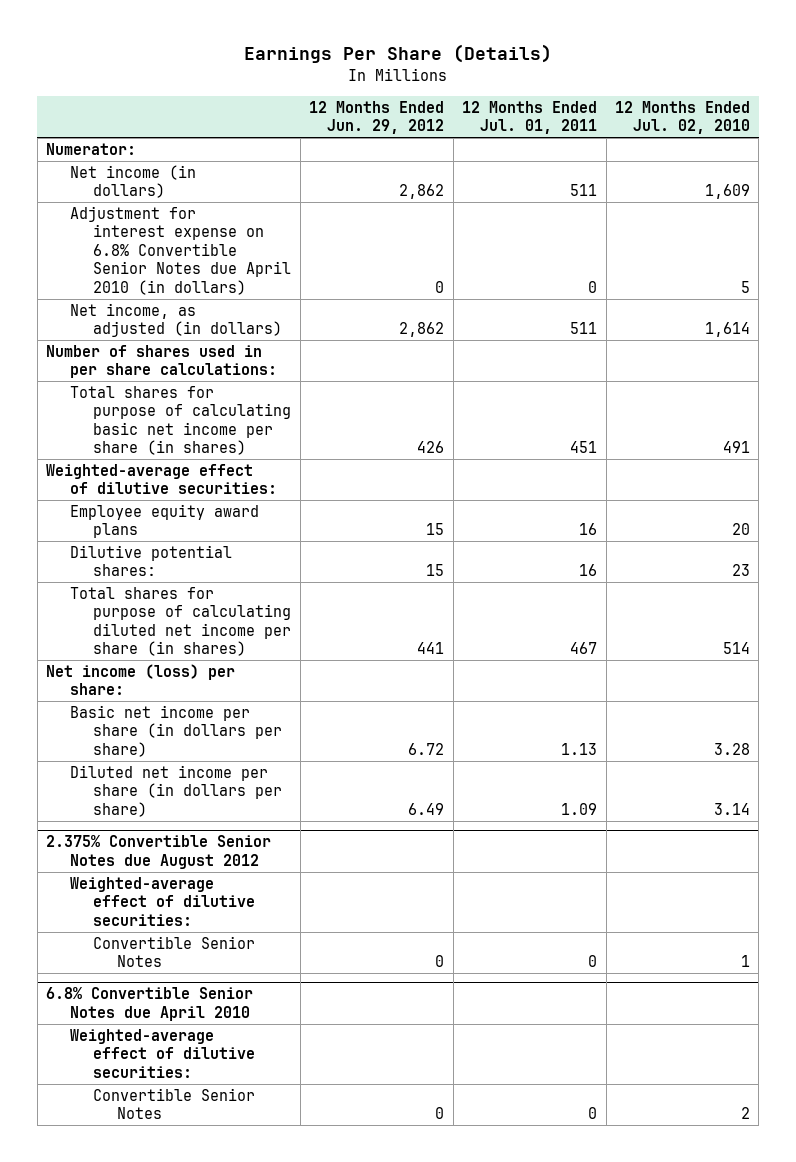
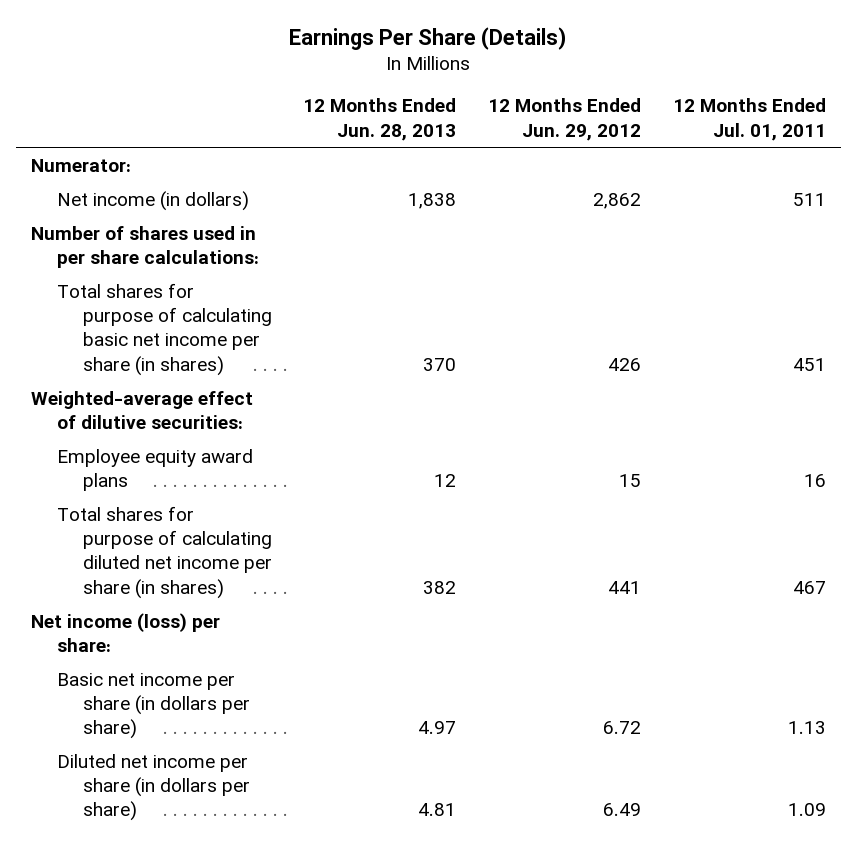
[615,100,751,135] 12 Months Ended Jul. 02, 2010 -> none
none -> [303,98,457,141] 12 Months Ended Jun. 28, 2013
[69,205,292,295] Adjustment for interest expense on 6.8% Convertible Senior Notes due April 2010 (in dollars) -> none
[69,302,283,338] Net income, as adjusted (in dollars) -> none
[69,544,232,577] Dilutive potential shares: -> none
[46,835,272,869] 2.375% Convertible Senior Notes due August 2012 -> none
[69,876,256,926] Weighted-average effect of dilutive securities: -> none
[93,935,256,968] Convertible Senior Notes -> none
[46,987,254,1021] 6.8% Convertible Senior Notes due April 2010 -> none
[69,1028,256,1078] Weighted-average effect of dilutive securities: -> none
[93,1087,256,1120] Convertible Senior Notes -> none

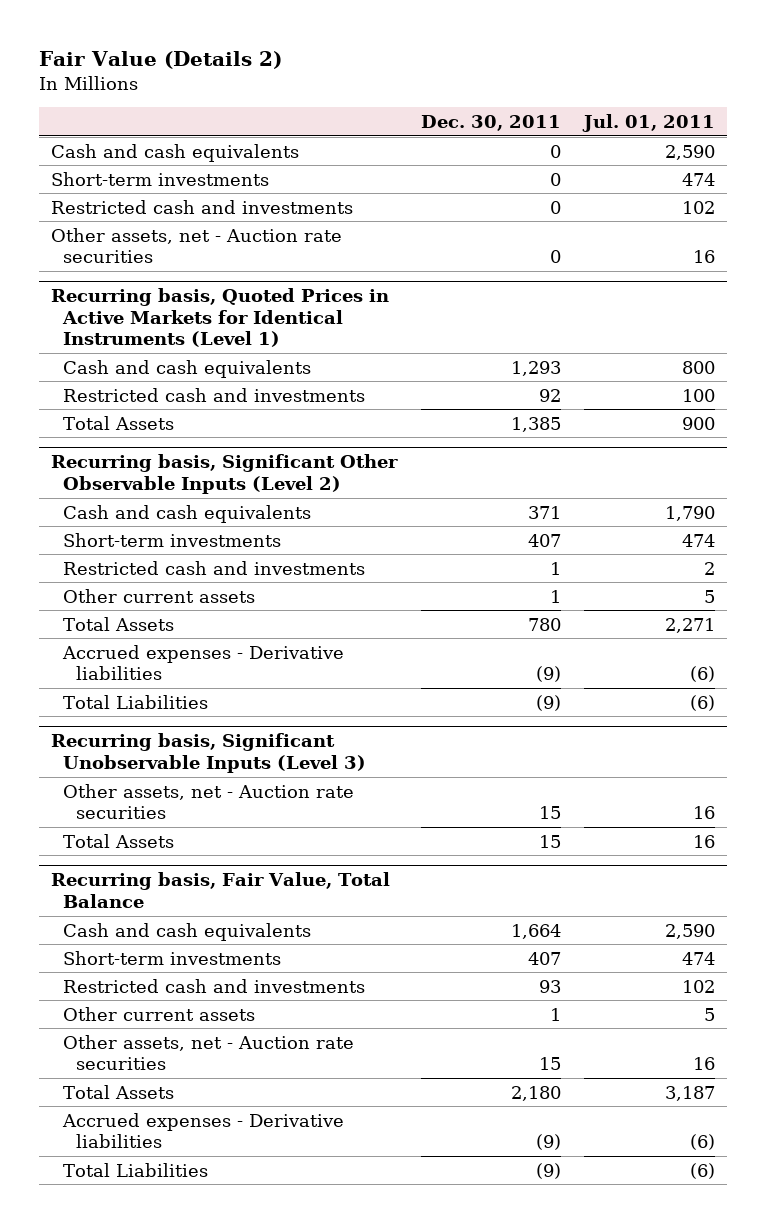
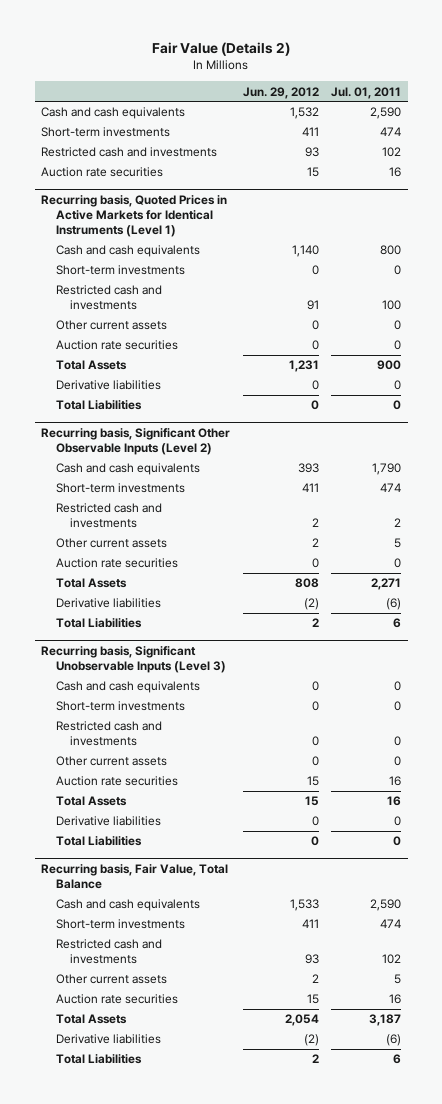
[420,114,561,131] Dec. 30, 2011 -> none
none -> [242,86,319,99] Jun. 29, 2012
[50,227,342,264] Other assets, net - Auction rate securities -> [40,167,163,178] Auction rate securities
none -> [55,265,185,276] Short-term investments
none -> [55,320,167,331] Other current assets
none -> [55,340,178,351] Auction rate securities
none -> [55,380,161,391] Derivative liabilities
none -> [55,400,142,411] Total Liabilities
none -> [55,558,178,569] Auction rate securities
[62,644,345,681] Accrued expenses - Derivative liabilities -> [55,598,161,609] Derivative liabilities
[690,694,716,711] (6) -> [393,618,402,629] 6
none -> [55,681,200,694] Cash and cash equivalents
none -> [55,701,185,712] Short-term investments
none -> [55,721,162,747] Restricted cash and investments
none -> [55,756,167,767] Other current assets
[63,783,355,820] Other assets, net - Auction rate securities -> [55,776,178,787] Auction rate securities
none -> [55,816,161,827] Derivative liabilities
none -> [55,836,142,847] Total Liabilities
[63,1034,355,1071] Other assets, net - Auction rate securities -> [55,994,178,1005] Auction rate securities
[62,1112,345,1149] Accrued expenses - Derivative liabilities -> [55,1034,161,1045] Derivative liabilities
[690,1162,716,1179] (6) -> [393,1054,402,1065] 6

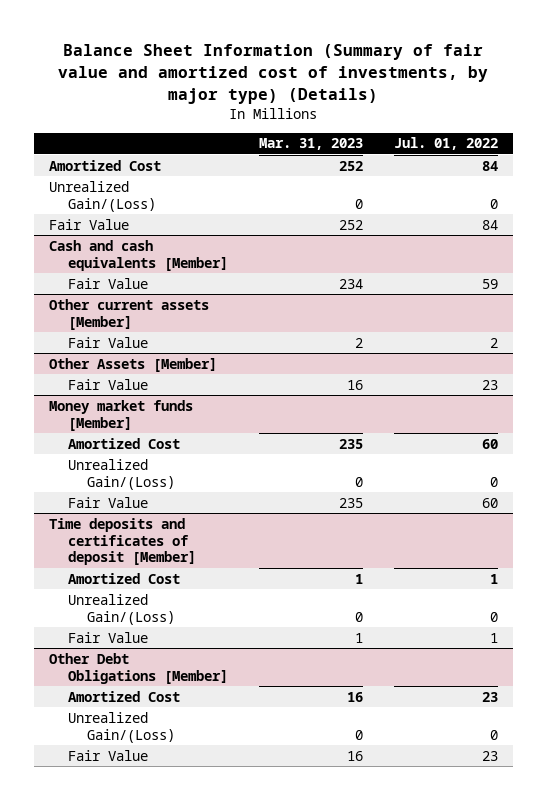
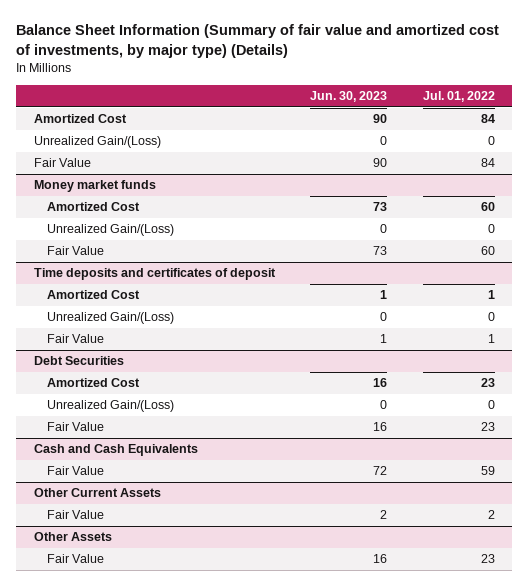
[258,138,363,151] Mar. 31, 2023 -> none
none -> [310,91,388,103] Jun. 30, 2023
[49,239,229,271] Cash and cash equivalents [Member] -> none
[68,277,149,289] Fair Value -> none
[49,298,210,330] Other current assets [Member] -> none
[68,336,149,348] Fair Value -> none
[49,357,218,372] Other Assets [Member] -> none
[68,378,149,390] Fair Value -> none
[49,399,194,431] Money market funds [Member] -> [33,180,156,193] Money market funds
[49,517,197,566] Time deposits and certificates of deposit [Member] -> [33,268,276,281] Time deposits and certificates of deposit
[49,652,229,684] Other Debt Obligations [Member] -> none
none -> [33,356,124,366] Debt Securities
none -> [33,444,198,457] Cash and Cash Equivalents
none -> [46,466,104,476] Fair Value
none -> [33,488,161,498] Other Current Assets
none -> [46,510,104,520] Fair Value
none -> [33,532,112,542] Other Assets
none -> [46,554,104,564] Fair Value

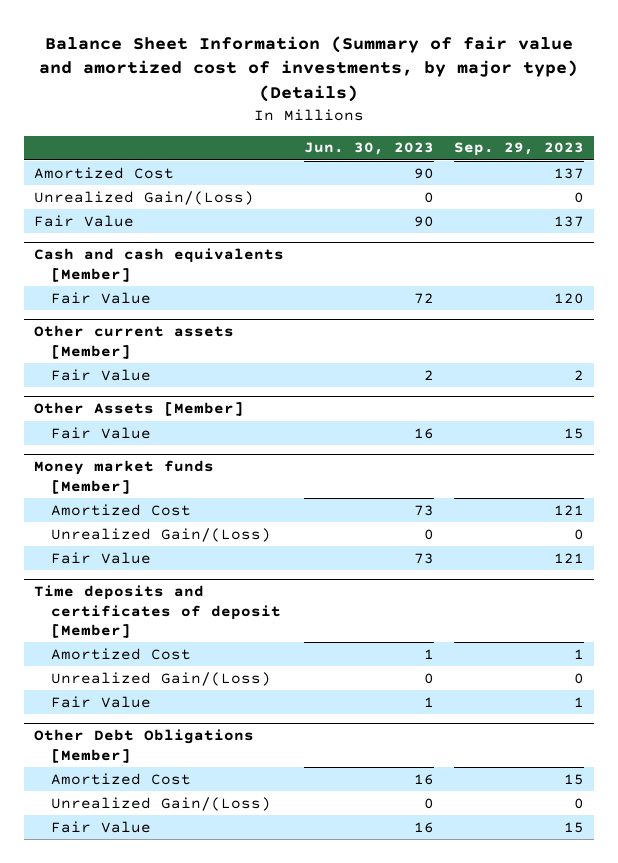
[422,91,495,103] Jul. 01, 2022 -> none
none -> [454,142,585,157] Sep. 29, 2023
none -> [33,248,284,282] Cash and cash equivalents [Member]
none -> [51,291,152,304] Fair Value
none -> [33,325,234,359] Other current assets [Member]
none -> [51,368,152,381] Fair Value
none -> [33,402,244,417] Other Assets [Member]
none -> [51,426,152,439] Fair Value
[33,180,156,193] Money market funds -> [33,460,214,494] Money market funds [Member]
[33,268,276,281] Time deposits and certificates of deposit -> [33,585,282,638] Time deposits and certificates of deposit [Member]
[33,356,124,366] Debt Securities -> none
none -> [33,729,254,763] Other Debt Obligations [Member]
[33,444,198,457] Cash and Cash Equivalents -> none
[46,466,104,476] Fair Value -> none
[33,488,161,498] Other Current Assets -> none
[46,510,104,520] Fair Value -> none
[33,532,112,542] Other Assets -> none
[46,554,104,564] Fair Value -> none

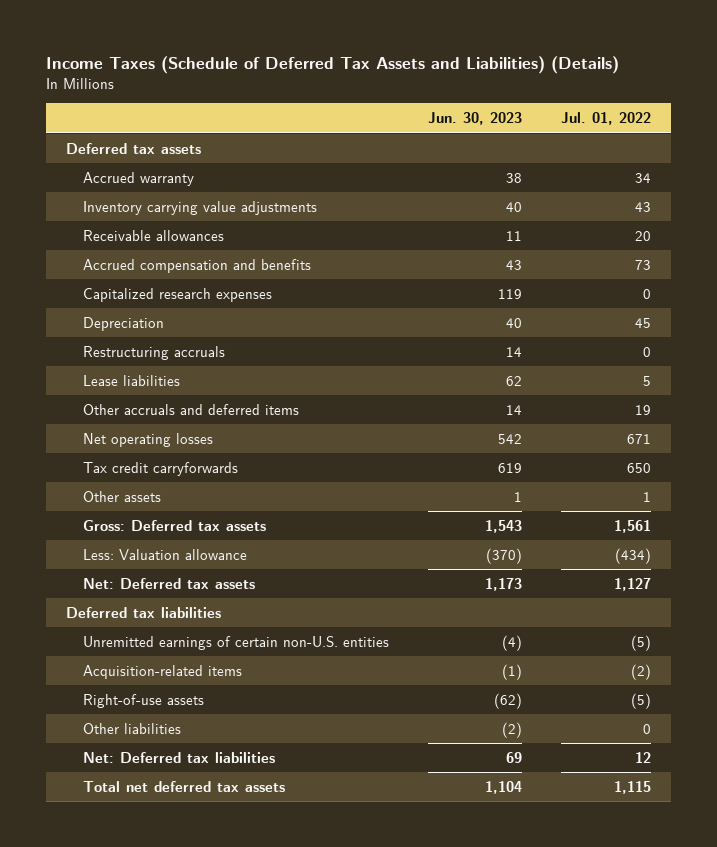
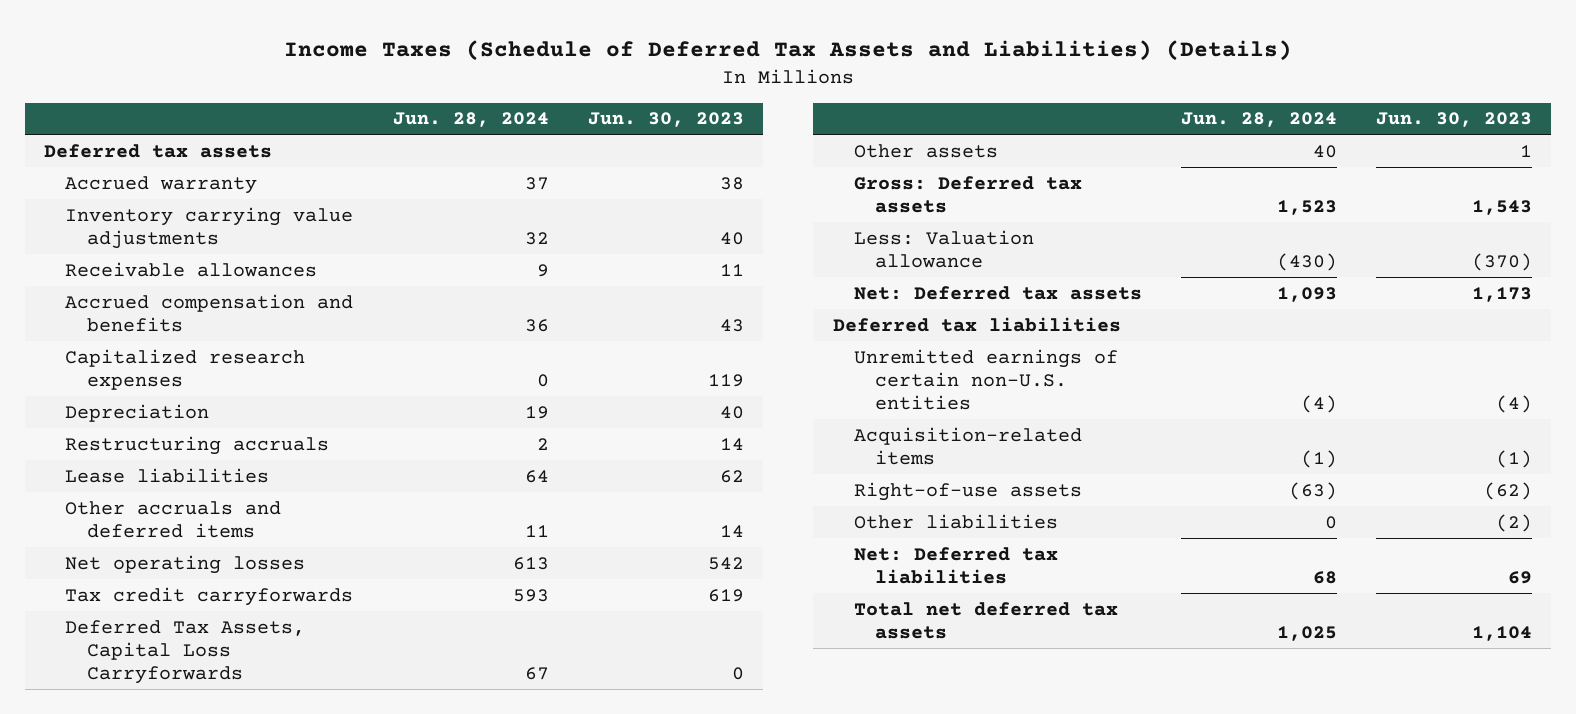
[560,112,651,126] Jul. 01, 2022 -> none
none -> [392,112,549,128] Jun. 28, 2024
none -> [65,619,306,684] Deferred Tax Assets, Capital Loss Carryforwards

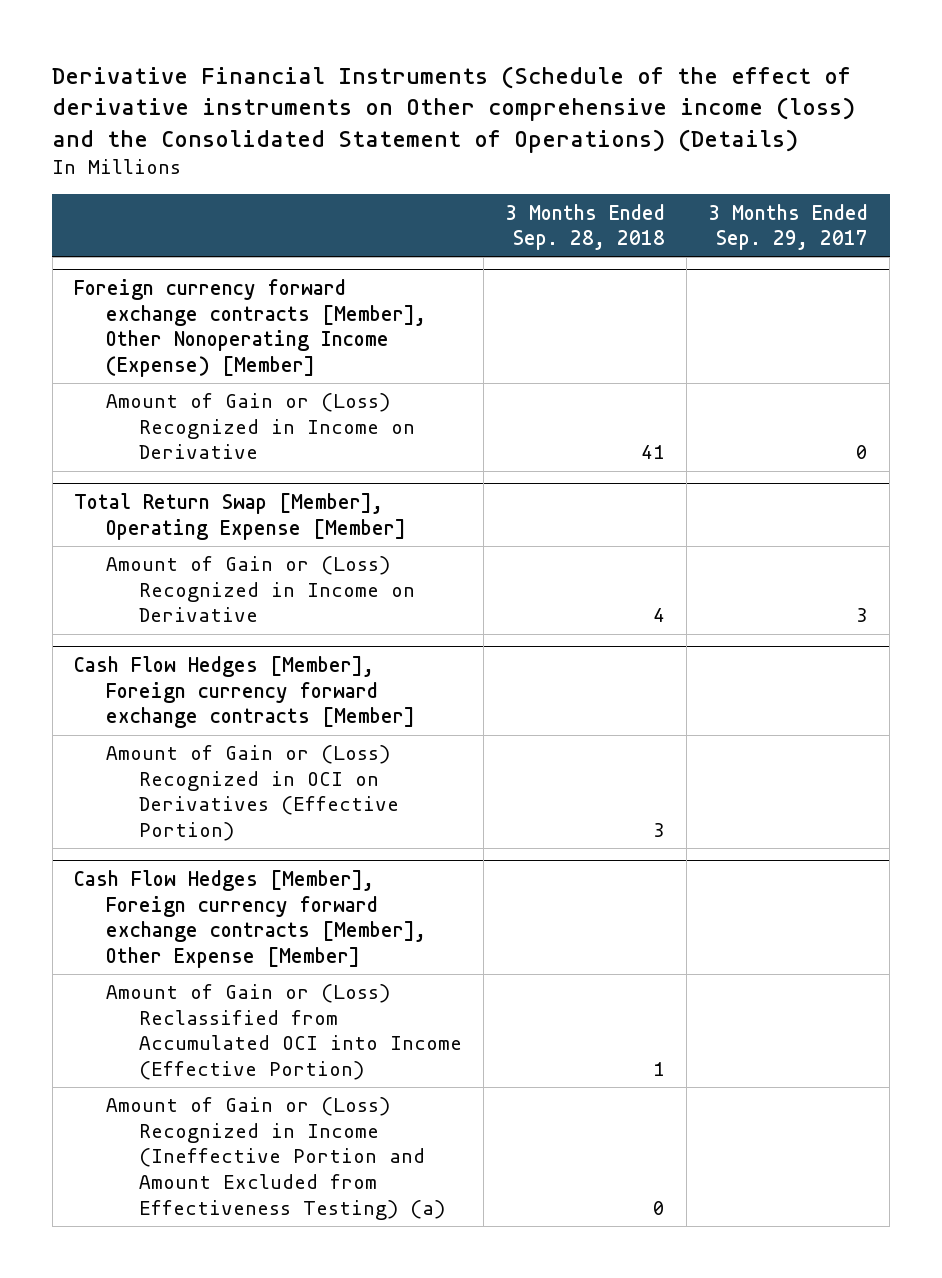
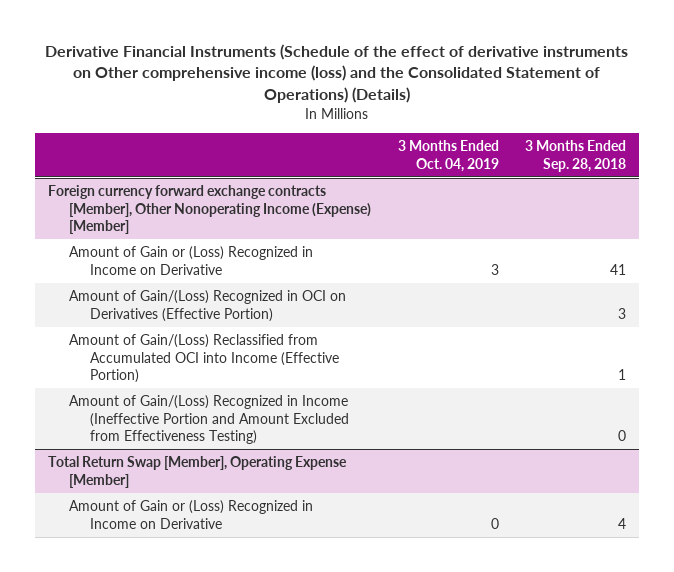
[708,203,869,251] 3 Months Ended Sep. 29, 2017 -> none
none -> [397,140,499,172] 3 Months Ended Oct. 04, 2019
none -> [69,290,347,322] Amount of Gain/(Loss) Recognized in OCI on Derivatives (Effective Portion)
none -> [69,334,340,383] Amount of Gain/(Loss) Reclassified from Accumulated OCI into Income (Effective Portion)
none -> [69,395,350,444] Amount of Gain/(Loss) Recognized in Income (Ineffective Portion and Amount Excluded from Effectiveness Testing)
[74,656,416,729] Cash Flow Hedges [Member], Foreign currency forward exchange contracts [Member] -> none
[106,745,399,842] Amount of Gain or (Loss) Recognized in OCI on Derivatives (Effective Portion) -> none
[74,870,427,968] Cash Flow Hedges [Member], Foreign currency forward exchange contracts [Member], Other Expense [Member] -> none
[106,984,462,1081] Amount of Gain or (Loss) Reclassified from Accumulated OCI into Income (Effective Portion) -> none
[106,1097,445,1220] Amount of Gain or (Loss) Recognized in Income (Ineffective Portion and Amount Excluded from Effectiveness Testing) (a) -> none

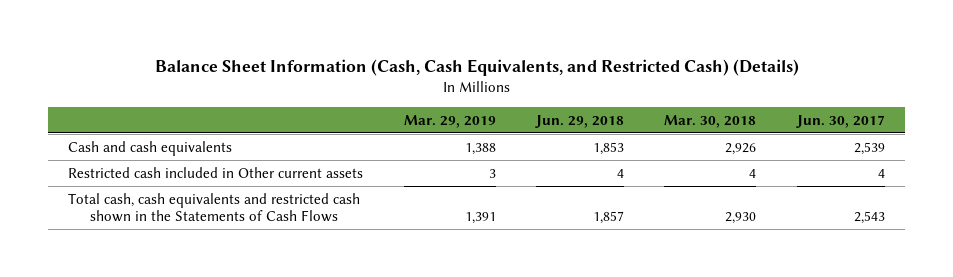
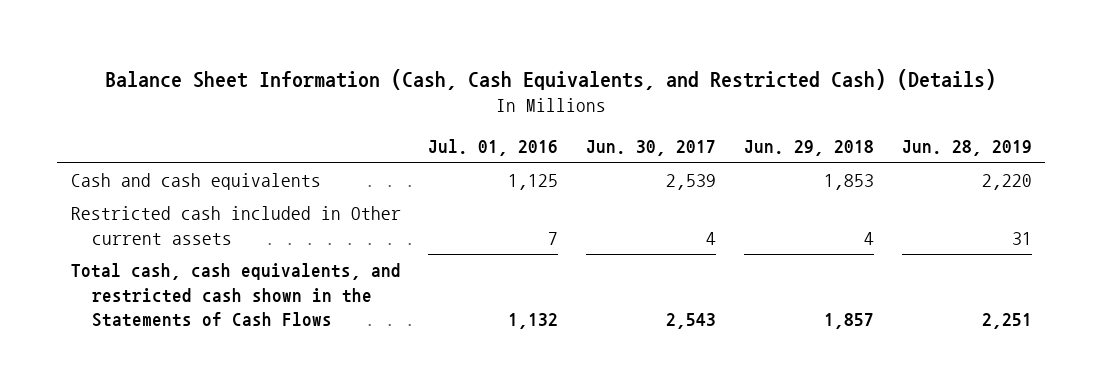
[403,114,496,128] Mar. 29, 2019 -> none
[664,114,757,128] Mar. 30, 2018 -> none
none -> [428,139,559,157] Jul. 01, 2016
none -> [901,140,1032,157] Jun. 28, 2019
[68,192,361,223] Total cash, cash equivalents and restricted cash shown in the Statements of Cash Flows -> [70,263,401,327] Total cash, cash equivalents, and restricted cash shown in the Statements of Cash Flows

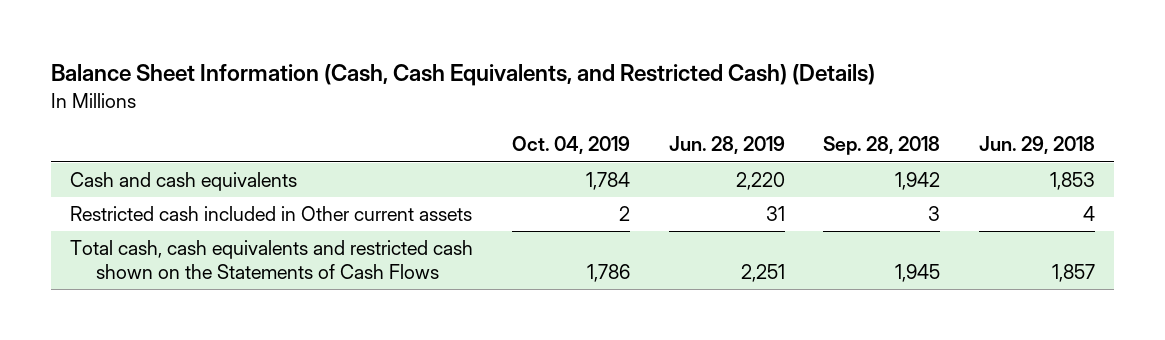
[428,139,559,157] Jul. 01, 2016 -> none
[586,140,717,157] Jun. 30, 2017 -> none
none -> [511,136,630,155] Oct. 04, 2019
none -> [823,136,941,156] Sep. 28, 2018
[70,263,401,327] Total cash, cash equivalents, and restricted cash shown in the Statements of Cash Flows -> [70,240,474,279] Total cash, cash equivalents and restricted cash shown on the Statements of Cash Flows

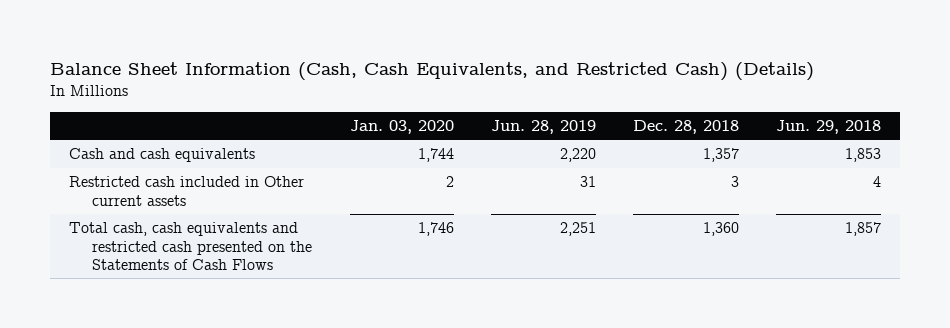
[511,136,630,155] Oct. 04, 2019 -> none
[823,136,941,156] Sep. 28, 2018 -> none
none -> [349,119,454,134] Jan. 03, 2020
none -> [633,119,740,134] Dec. 28, 2018
[70,240,474,279] Total cash, cash equivalents and restricted cash shown on the Statements of Cash Flows -> [69,222,313,270] Total cash, cash equivalents and restricted cash presented on the Statements of Cash Flows

